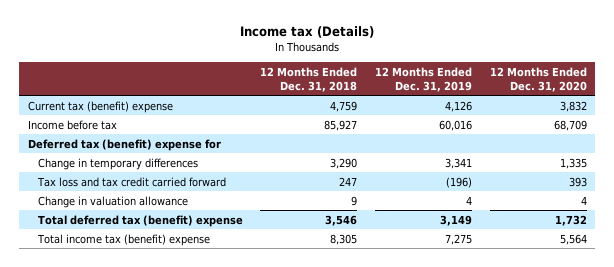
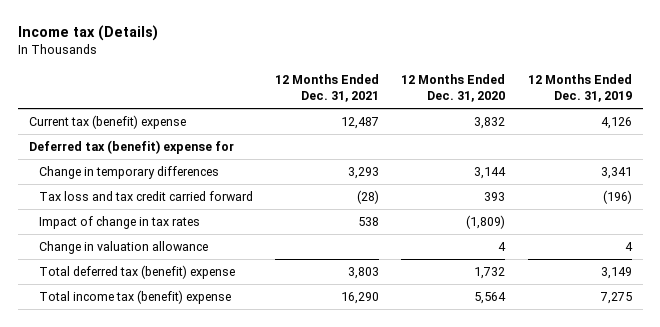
[260,67,358,93] 12 Months Ended Dec. 31, 2018 -> none
none -> [275,73,380,103] 12 Months Ended Dec. 31, 2021
[27,119,117,130] Income before tax -> none
[559,157,587,169] 1,335 -> [474,167,507,180] 3,144
none -> [38,216,200,230] Impact of change in tax rates

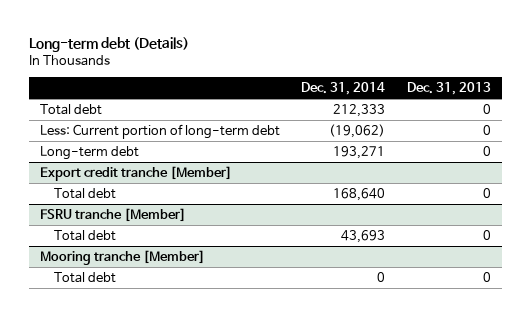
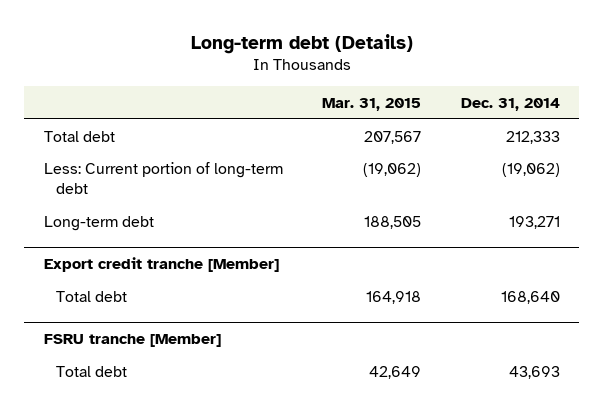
[406,81,491,95] Dec. 31, 2013 -> none
none -> [322,97,422,111] Mar. 31, 2015
[39,250,205,266] Mooring tranche [Member] -> none
[53,272,116,284] Total debt -> none

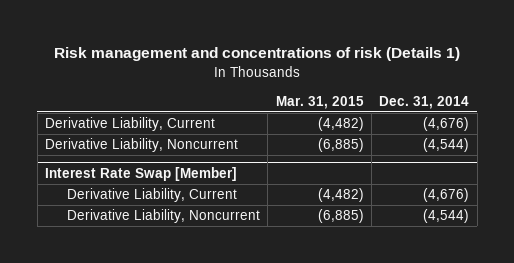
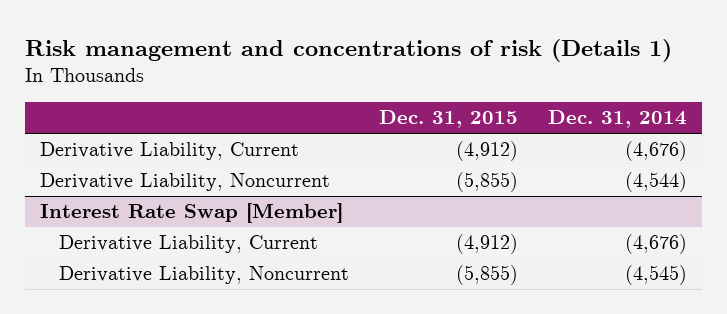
[275,95,364,109] Mar. 31, 2015 -> none
none -> [379,110,519,129] Dec. 31, 2015
[423,209,470,224] (4,544) -> [624,265,687,286] (4,545)

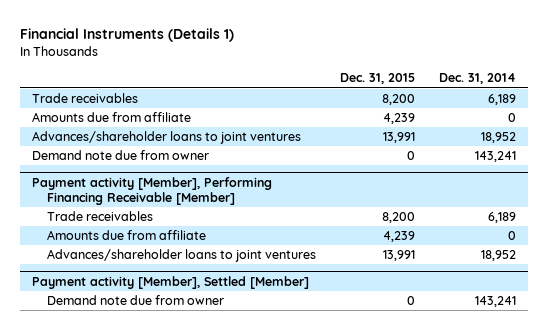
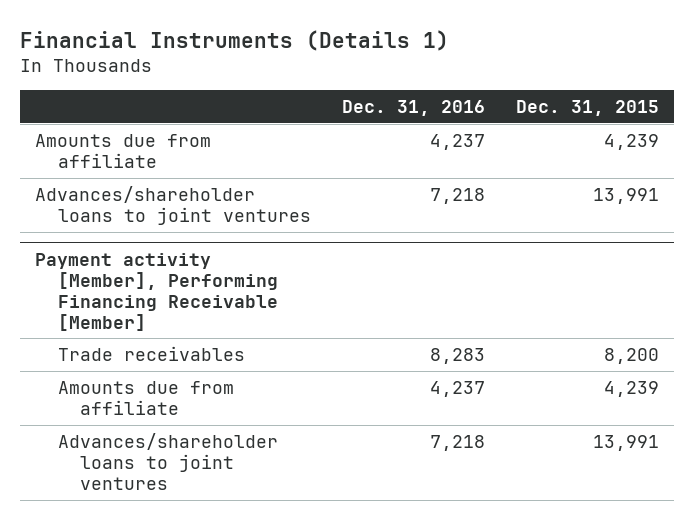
[438,73,516,85] Dec. 31, 2014 -> none
none -> [341,100,485,117] Dec. 31, 2016
[32,93,139,104] Trade receivables -> none
[32,150,210,161] Demand note due from owner -> none
[32,275,310,289] Payment activity [Member], Settled [Member] -> none
[47,295,225,306] Demand note due from owner -> none

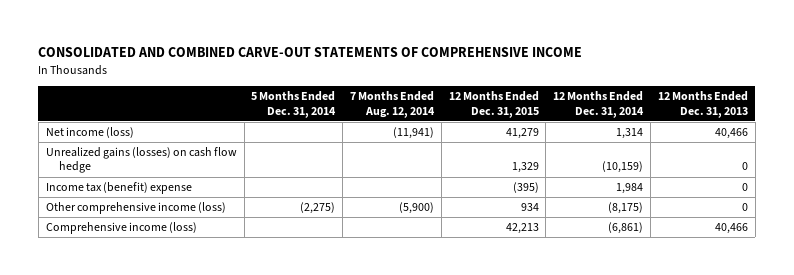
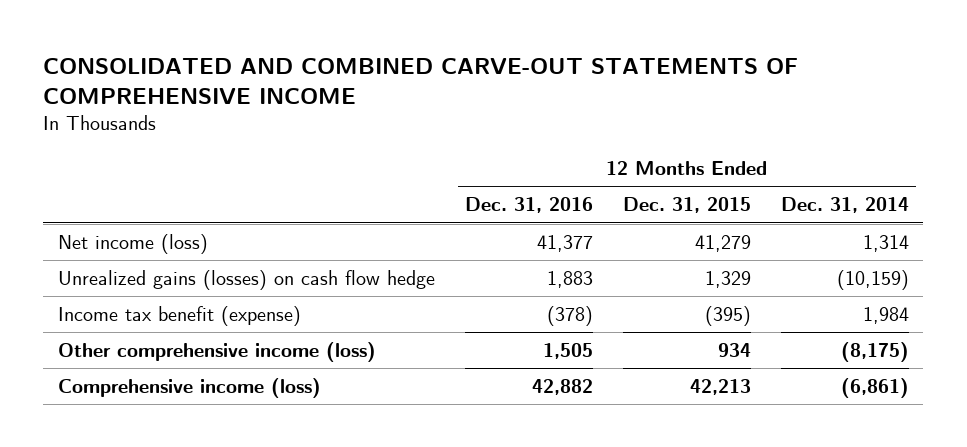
[251,91,337,118] 5 Months Ended Dec. 31, 2014 -> none
[349,91,435,118] 7 Months Ended Aug. 12, 2014 -> none
[657,91,748,118] 12 Months Ended Dec. 31, 2013 -> none
none -> [464,197,593,214] Dec. 31, 2016
[45,182,192,195] Income tax (benefit) expense -> [58,306,302,327] Income tax benefit (expense)

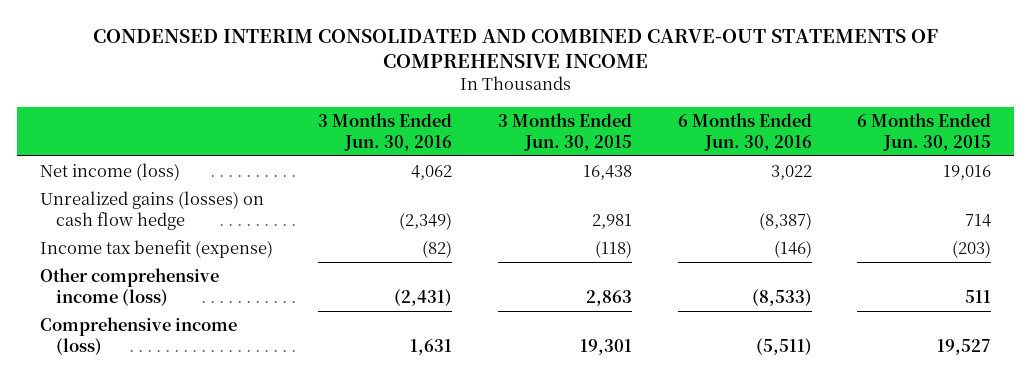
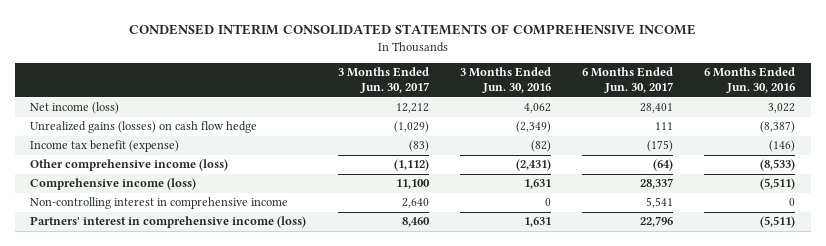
[92,28,938,69] CONDENSED INTERIM CONSOLIDATED AND COMBINED CARVE-OUT STATEMENTS OF COMPREHENSIVE INCOME -> [128,23,696,35] CONDENSED INTERIM CONSOLIDATED STATEMENTS OF COMPREHENSIVE INCOME
[498,112,633,151] 3 Months Ended Jun. 30, 2015 -> none
[857,112,992,151] 6 Months Ended Jun. 30, 2015 -> none
none -> [337,67,429,94] 3 Months Ended Jun. 30, 2017
none -> [582,67,674,94] 6 Months Ended Jun. 30, 2017
none -> [30,197,289,210] Non-controlling interest in comprehensive income
none -> [30,216,307,229] Partners' interest in comprehensive income (loss)

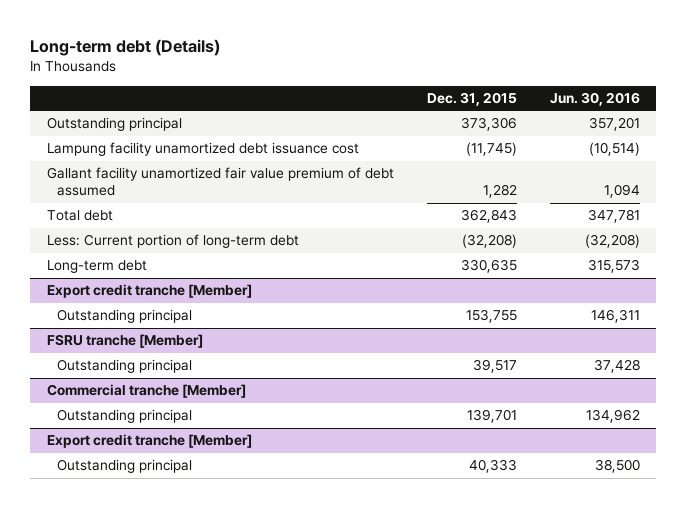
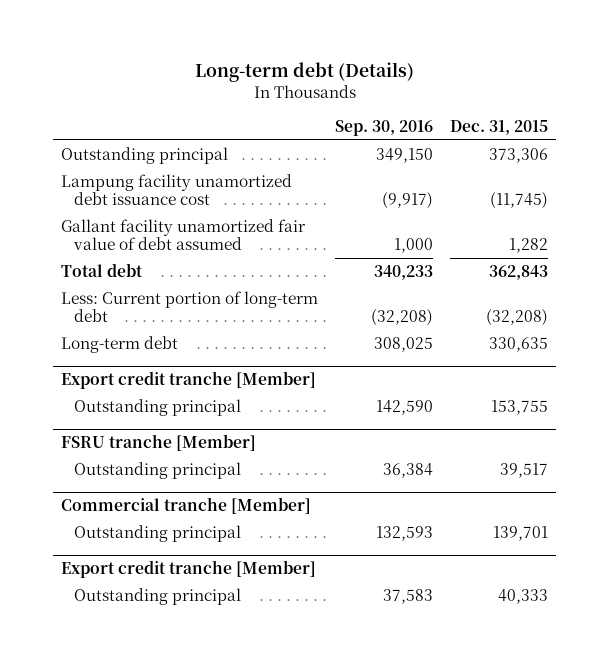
[549,92,640,107] Jun. 30, 2016 -> none
none -> [335,120,434,137] Sep. 30, 2016
[46,167,394,197] Gallant facility unamortized fair value premium of debt assumed -> [61,219,307,251] Gallant facility unamortized fair value of debt assumed

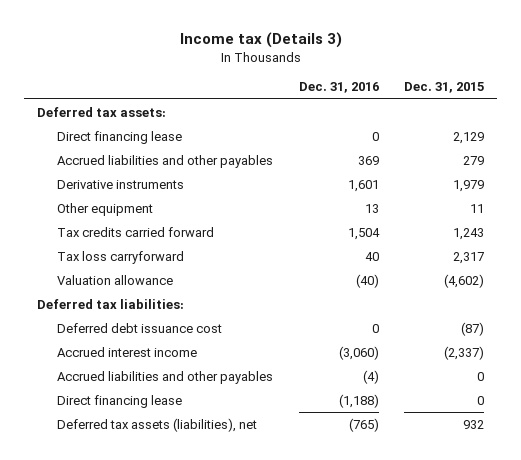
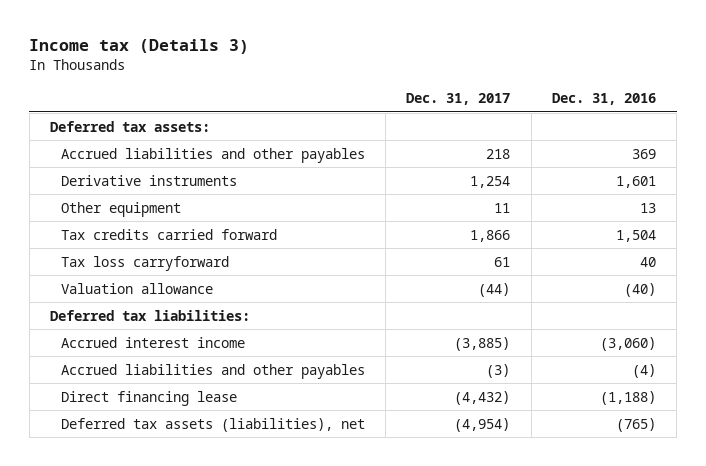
[404,82,485,94] Dec. 31, 2015 -> none
none -> [406,93,511,106] Dec. 31, 2017
[56,130,182,144] Direct financing lease -> none
[56,322,222,333] Deferred debt issuance cost -> none

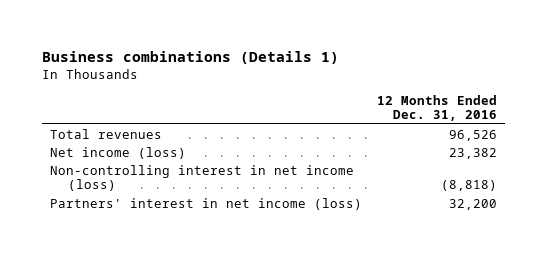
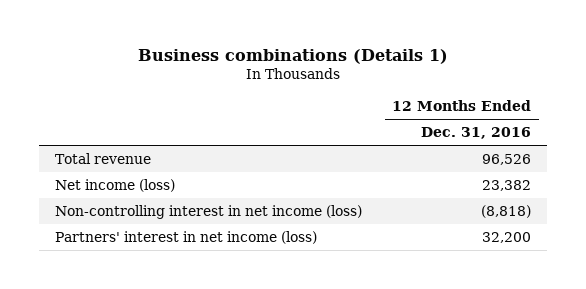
[49,128,162,139] Total revenues -> [54,153,151,165] Total revenue

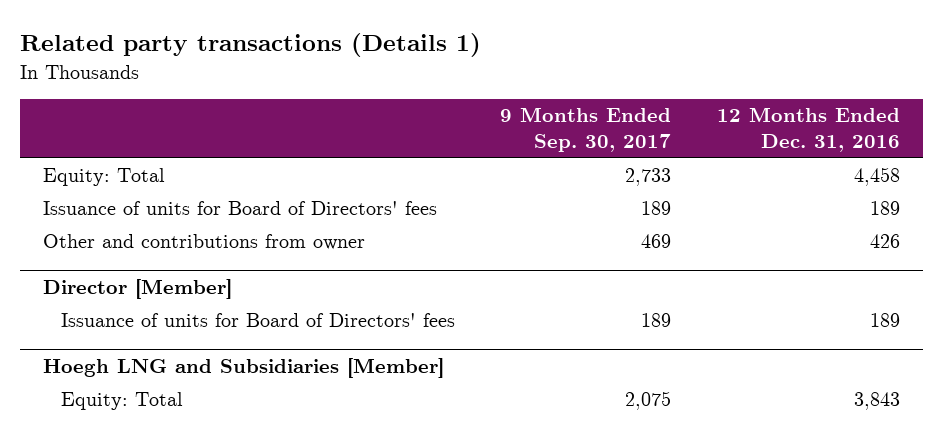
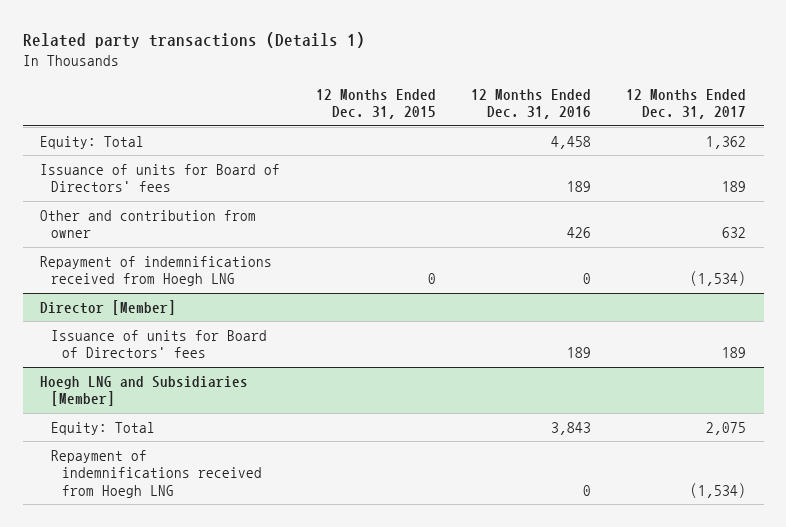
[500,107,672,153] 9 Months Ended Sep. 30, 2017 -> none
none -> [315,88,436,120] 12 Months Ended Dec. 31, 2015
none -> [625,88,746,120] 12 Months Ended Dec. 31, 2017
[42,234,365,251] Other and contributions from owner -> [40,209,257,239] Other and contribution from owner
none -> [40,255,273,287] Repayment of indemnifications received from Hoegh LNG
none -> [51,449,262,498] Repayment of indemnifications received from Hoegh LNG

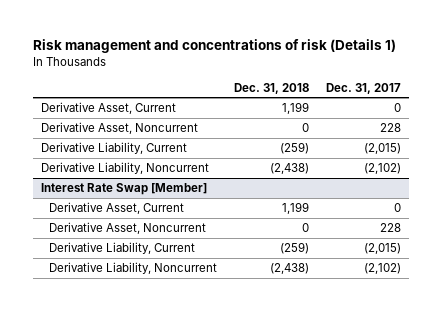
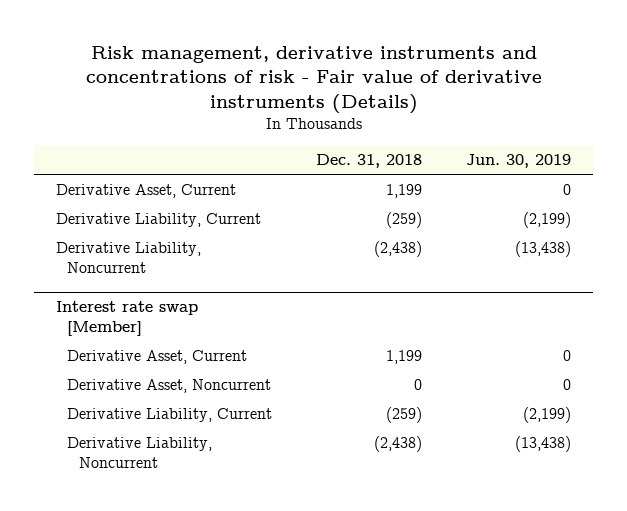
[32,39,396,54] Risk management and concentrations of risk (Details 1) -> [85,45,542,115] Risk management, derivative instruments and concentrations of risk - Fair value of derivative instruments (Details)
[325,82,401,94] Dec. 31, 2017 -> none
none -> [466,154,572,169] Jun. 30, 2019
[40,122,198,135] Derivative Asset, Noncurrent -> none
[40,183,207,196] Interest Rate Swap [Member] -> [55,300,198,337] Interest rate swap [Member]

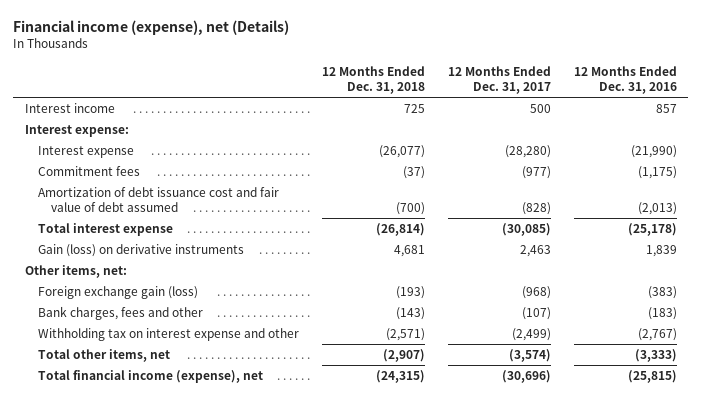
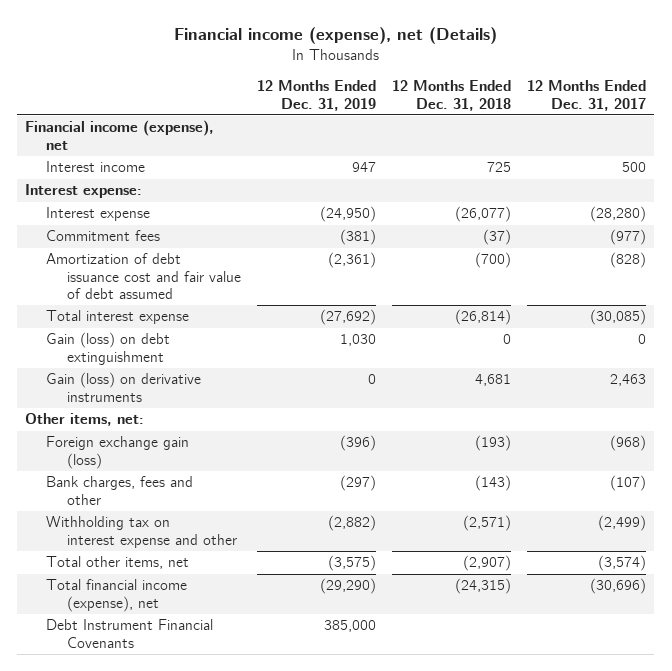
[573,65,677,94] 12 Months Ended Dec. 31, 2016 -> none
none -> [257,80,377,111] 12 Months Ended Dec. 31, 2019
none -> [25,120,215,150] Financial income (expense), net
none -> [46,332,171,365] Gain (loss) on debt extinguishment
none -> [46,619,214,648] Debt Instrument Financial Covenants

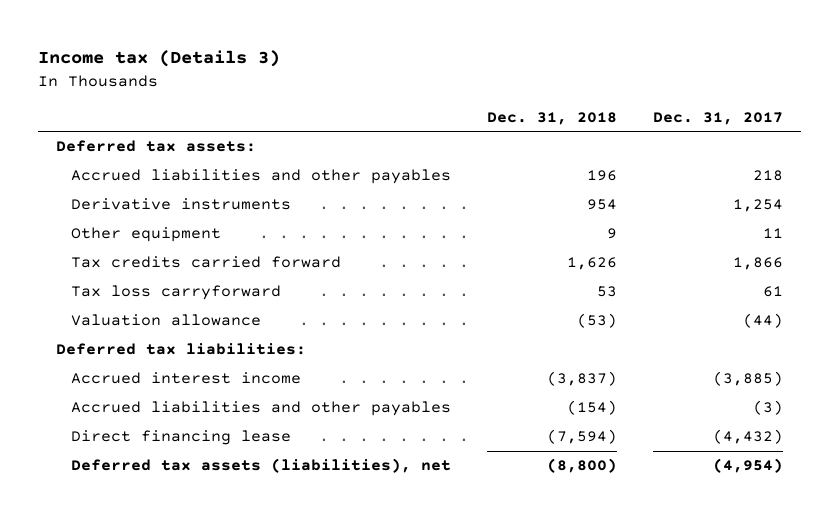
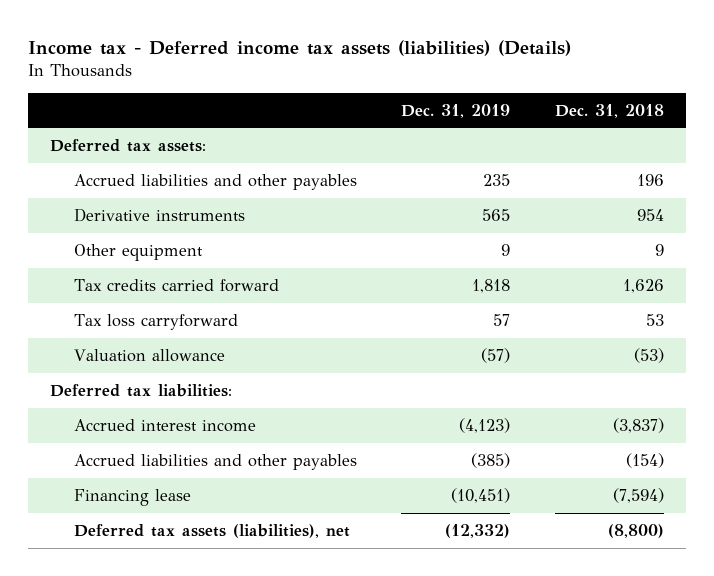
[37,50,280,68] Income tax (Details 3) -> [27,39,571,56] Income tax - Deferred income tax assets (liabilities) (Details)
[652,111,783,125] Dec. 31, 2017 -> none
none -> [401,103,511,118] Dec. 31, 2019
[70,430,291,446] Direct financing lease -> [74,489,192,507] Financing lease

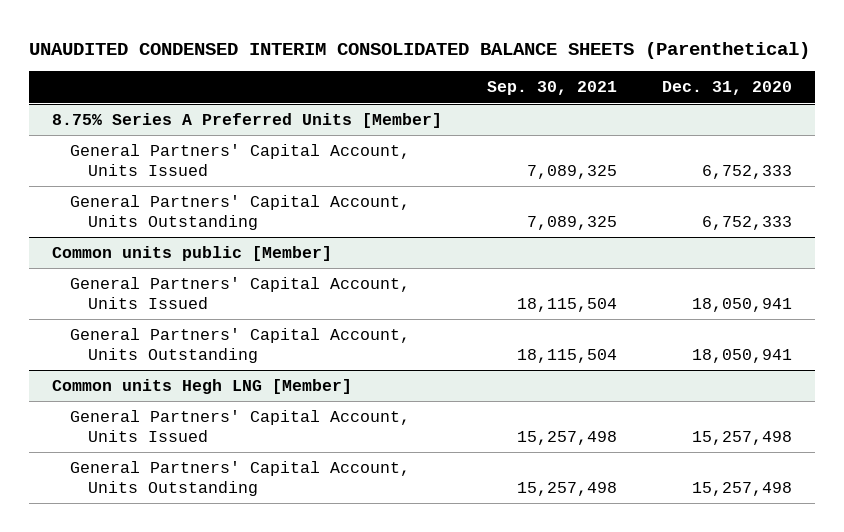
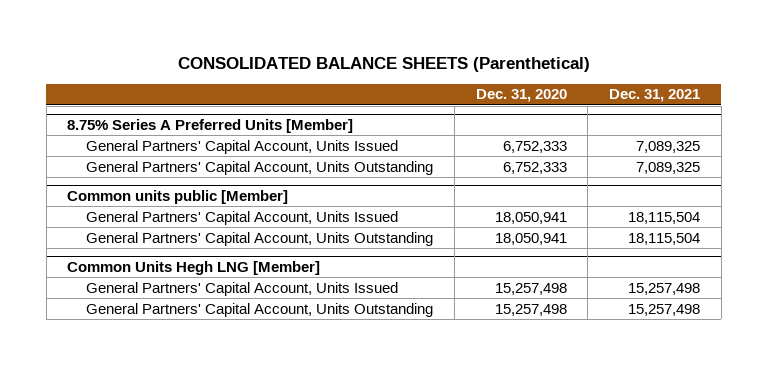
[28,41,810,59] UNAUDITED CONDENSED INTERIM CONSOLIDATED BALANCE SHEETS (Parenthetical) -> [177,57,590,73] CONSOLIDATED BALANCE SHEETS (Parenthetical)
[486,81,617,96] Sep. 30, 2021 -> none
none -> [609,89,701,103] Dec. 31, 2021
[51,379,352,395] Common units Hegh LNG [Member] -> [67,261,321,276] Common Units Hegh LNG [Member]

